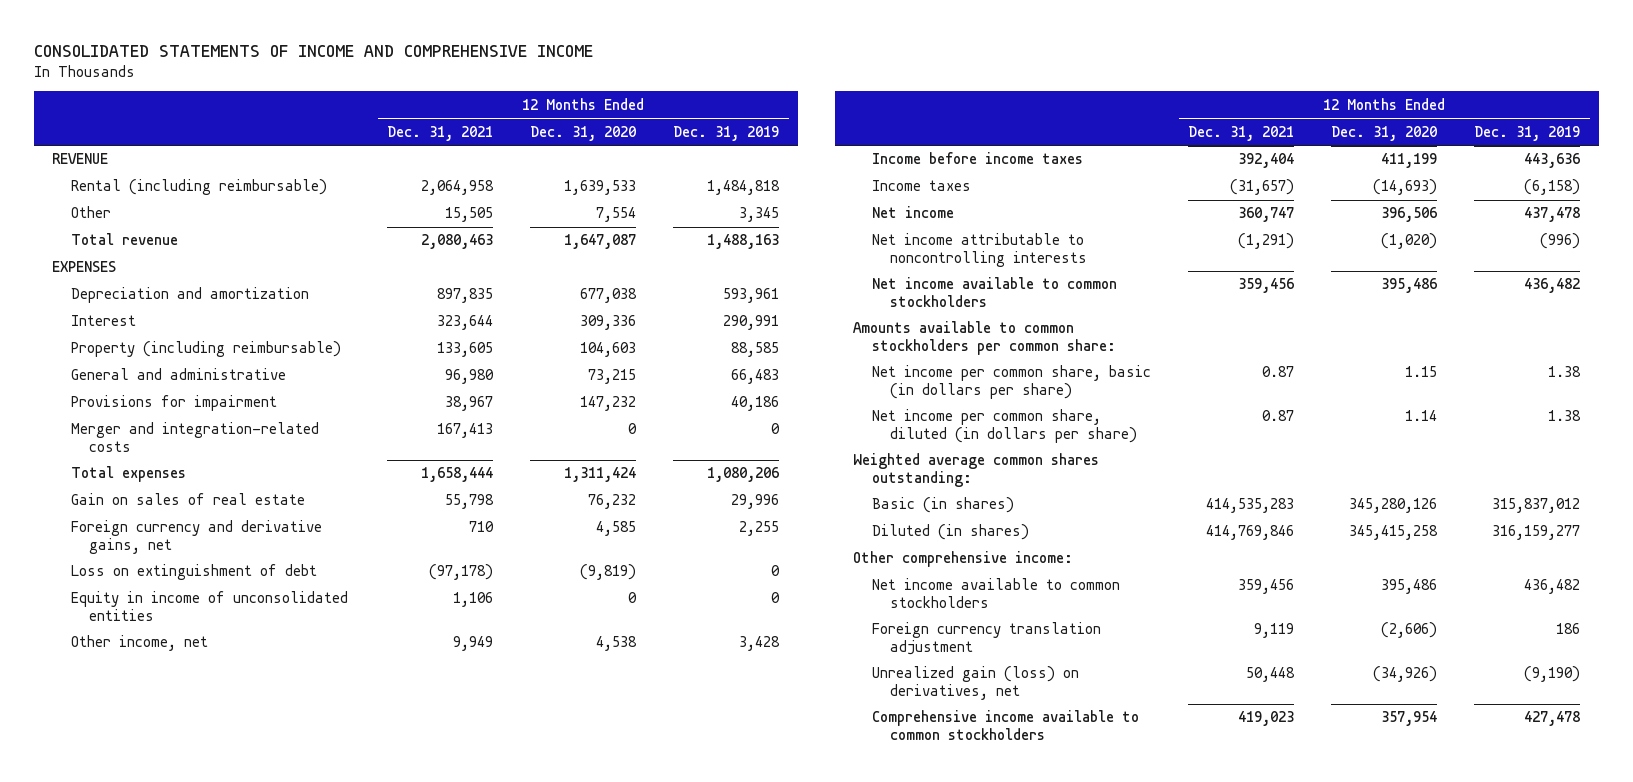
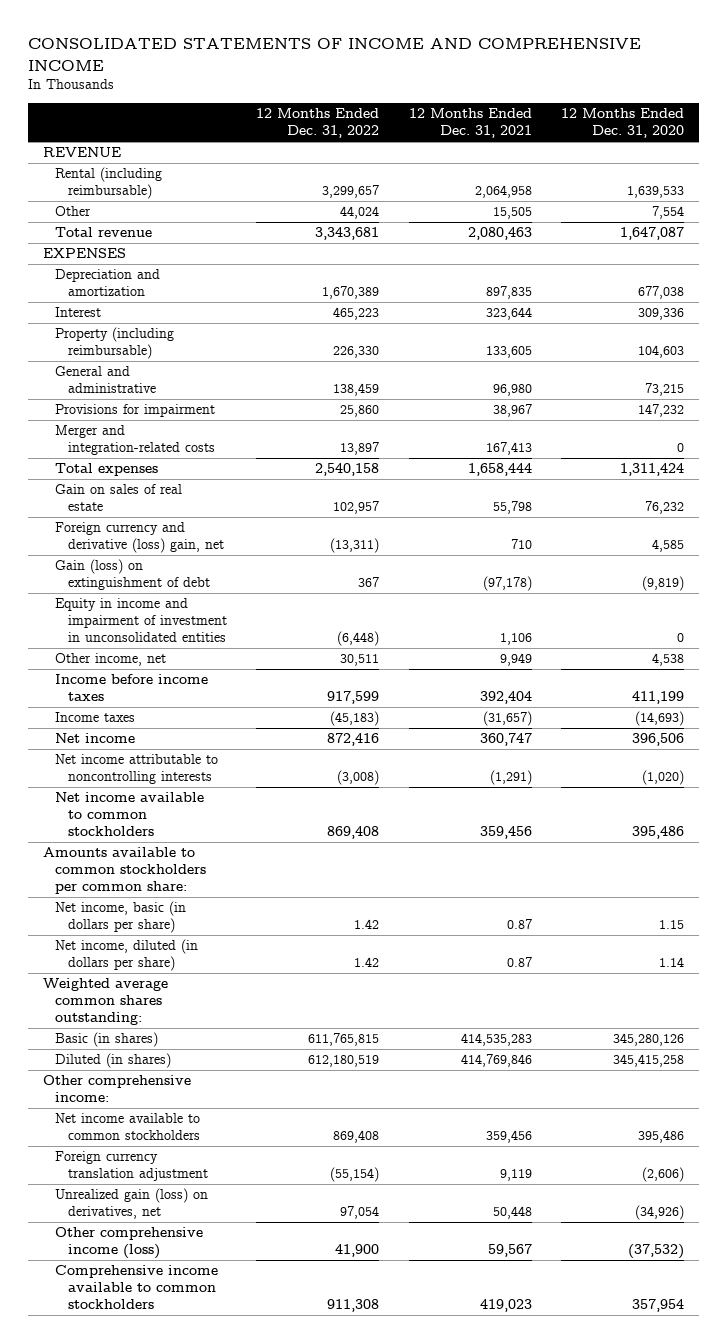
[673,125,780,141] Dec. 31, 2019 -> none
none -> [256,108,380,139] 12 Months Ended Dec. 31, 2022
[70,520,322,555] Foreign currency and derivative gains, net -> [55,522,224,554] Foreign currency and derivative (loss) gain, net
[70,564,317,581] Loss on extinguishment of debt -> [55,559,210,591] Gain (loss) on extinguishment of debt
[70,591,348,622] Equity in income of unconsolidated entities -> [55,598,227,643] Equity in income and impairment of investment in unconsolidated entities
[871,365,1151,400] Net income per common share, basic (in dollars per share) -> [55,901,187,934] Net income, basic (in dollars per share)
[871,409,1138,444] Net income per common share, diluted (in dollars per share) -> [55,939,199,972] Net income, diluted (in dollars per share)
none -> [55,1227,204,1260] Other comprehensive income (loss)

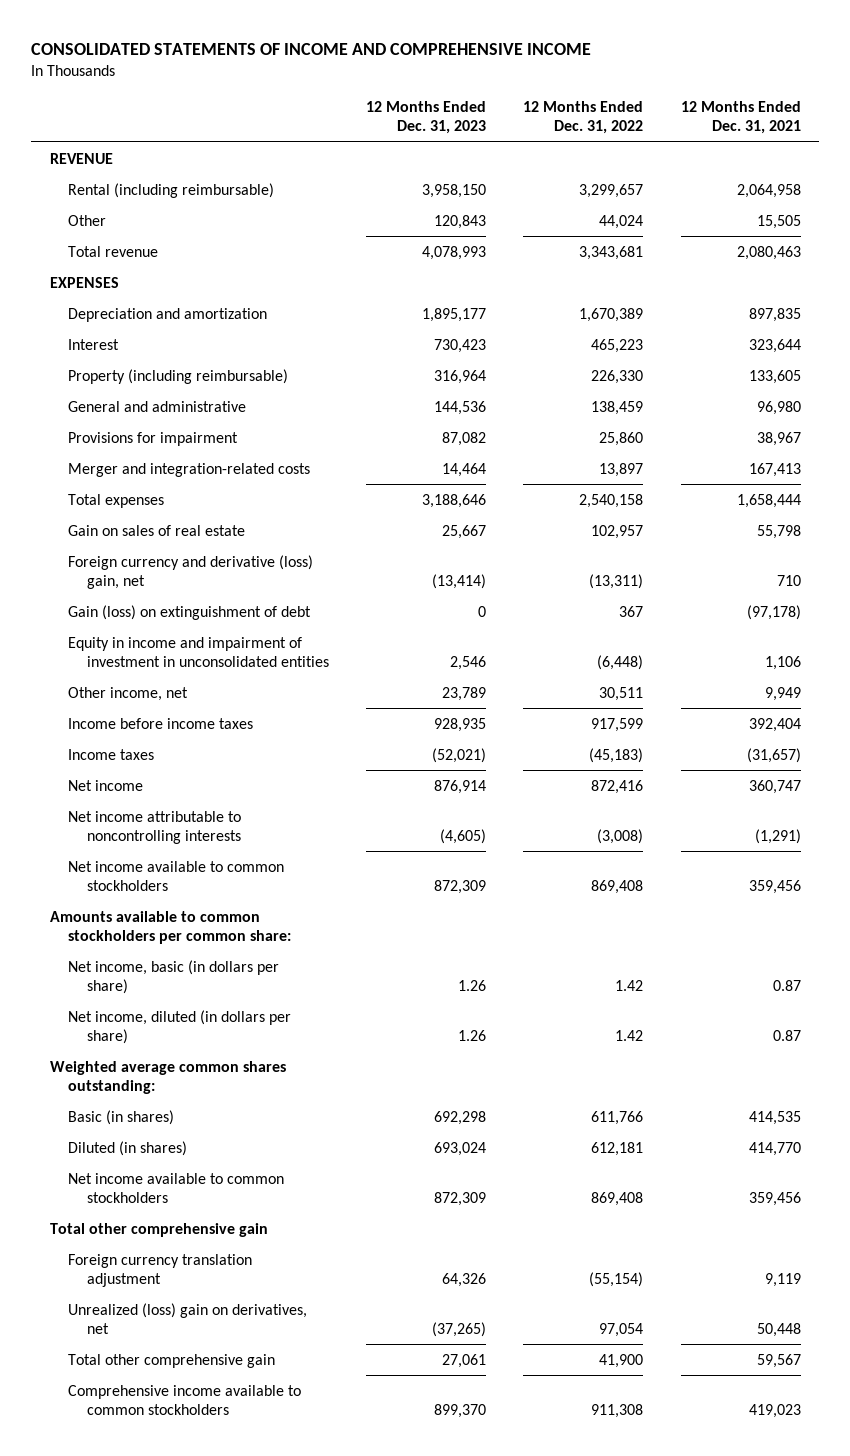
[560,108,684,139] 12 Months Ended Dec. 31, 2020 -> none
none -> [366,101,487,135] 12 Months Ended Dec. 31, 2023
[42,1075,191,1103] Other comprehensive income: -> none
[308,1033,380,1047] 611,765,815 -> [591,1110,644,1125] 611,766
[460,1033,532,1047] 414,535,283 -> [748,1110,801,1125] 414,535
[308,1055,380,1068] 612,180,519 -> [591,1141,644,1156] 612,181
[460,1054,532,1068] 414,769,846 -> [748,1141,801,1156] 414,770
none -> [49,1222,268,1237] Total other comprehensive gain
[55,1188,209,1220] Unrealized gain (loss) on derivatives, net -> [68,1302,308,1334] Unrealized (loss) gain on derivatives, net
[55,1227,204,1260] Other comprehensive income (loss) -> [68,1353,276,1368] Total other comprehensive gain

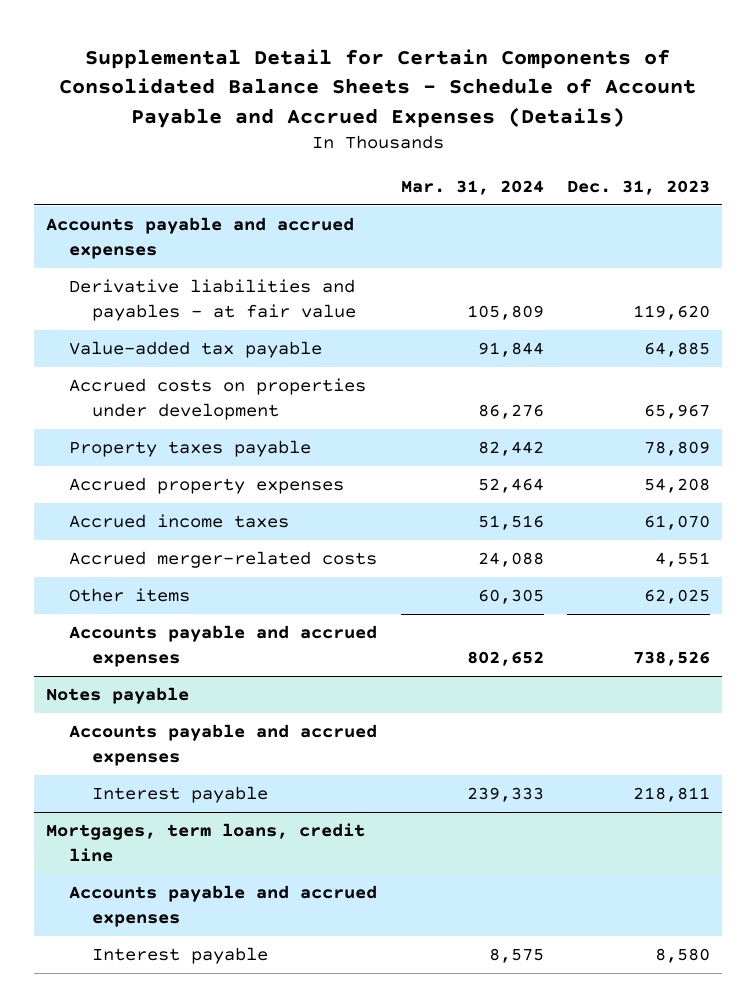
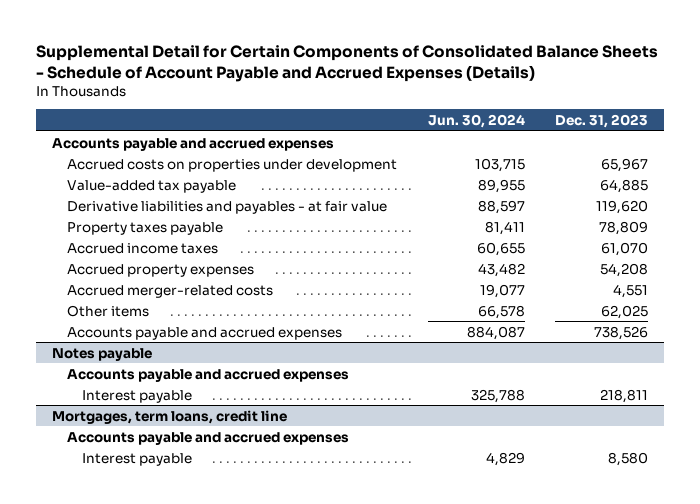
[400,179,544,195] Mar. 31, 2024 -> none
none -> [427,113,525,128] Jun. 30, 2024
[69,341,323,359] Value-added tax payable -> [66,179,236,193] Value-added tax payable
[69,279,357,321] Derivative liabilities and payables - at fair value -> [66,200,387,214] Derivative liabilities and payables - at fair value
[69,477,345,495] Accrued property expenses -> [66,263,254,277] Accrued property expenses

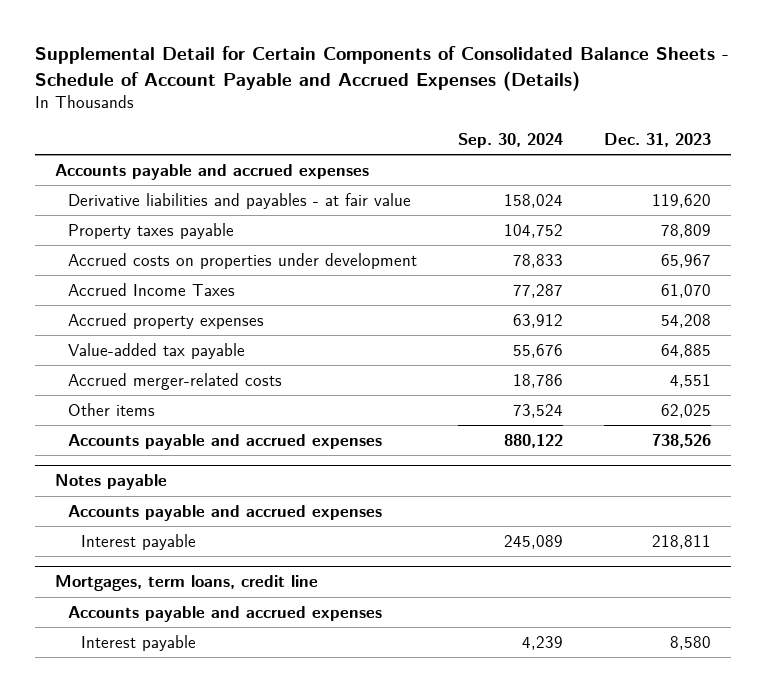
[427,113,525,128] Jun. 30, 2024 -> none
none -> [457,132,563,148] Sep. 30, 2024
[66,158,397,172] Accrued costs on properties under development -> [68,252,418,269] Accrued costs on properties under development
[66,242,218,254] Accrued income taxes -> [68,282,236,296] Accrued Income Taxes
[66,179,236,193] Value-added tax payable -> [68,342,246,359] Value-added tax payable

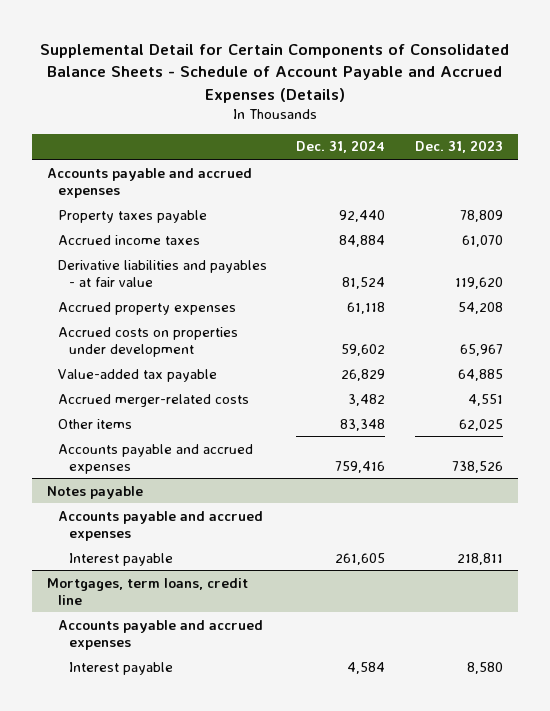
[457,132,563,148] Sep. 30, 2024 -> none
none -> [296,140,386,154] Dec. 31, 2024
[68,282,236,296] Accrued Income Taxes -> [57,234,200,245] Accrued income taxes
[68,192,412,209] Derivative liabilities and payables - at fair value -> [57,259,267,287] Derivative liabilities and payables - at fair value
[68,252,418,269] Accrued costs on properties under development -> [57,326,238,357] Accrued costs on properties under development

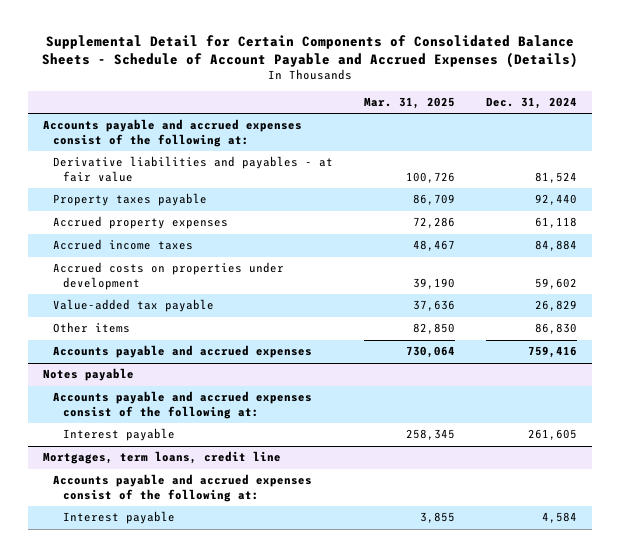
[414,140,503,154] Dec. 31, 2023 -> none
none -> [363,97,455,110] Mar. 31, 2025
[46,167,252,198] Accounts payable and accrued expenses -> [42,119,302,148] Accounts payable and accrued expenses consist of the following at:
[57,209,207,223] Property taxes payable -> [52,193,207,207] Property taxes payable
[57,234,200,245] Accrued income taxes -> [52,239,193,251] Accrued income taxes
[57,393,249,407] Accrued merger-related costs -> none
[340,418,386,431] 83,348 -> [534,323,577,335] 86,830
[57,510,263,541] Accounts payable and accrued expenses -> [52,391,312,420] Accounts payable and accrued expenses consist of the following at:
[57,619,263,650] Accounts payable and accrued expenses -> [52,474,312,503] Accounts payable and accrued expenses consist of the following at:

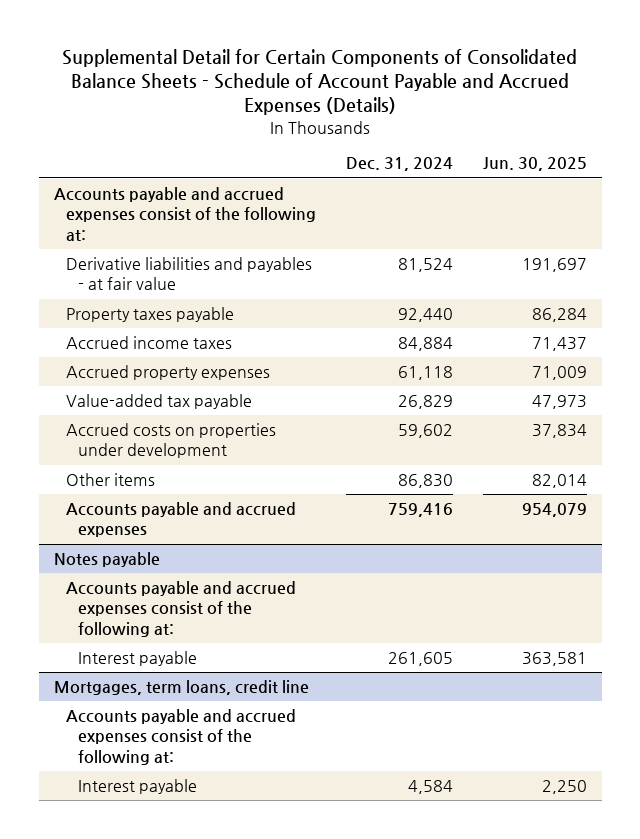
[363,97,455,110] Mar. 31, 2025 -> none
none -> [482,157,587,172] Jun. 30, 2025
[52,216,228,230] Accrued property expenses -> [65,365,270,381] Accrued property expenses
[52,262,284,291] Accrued costs on properties under development -> [65,423,276,459] Accrued costs on properties under development

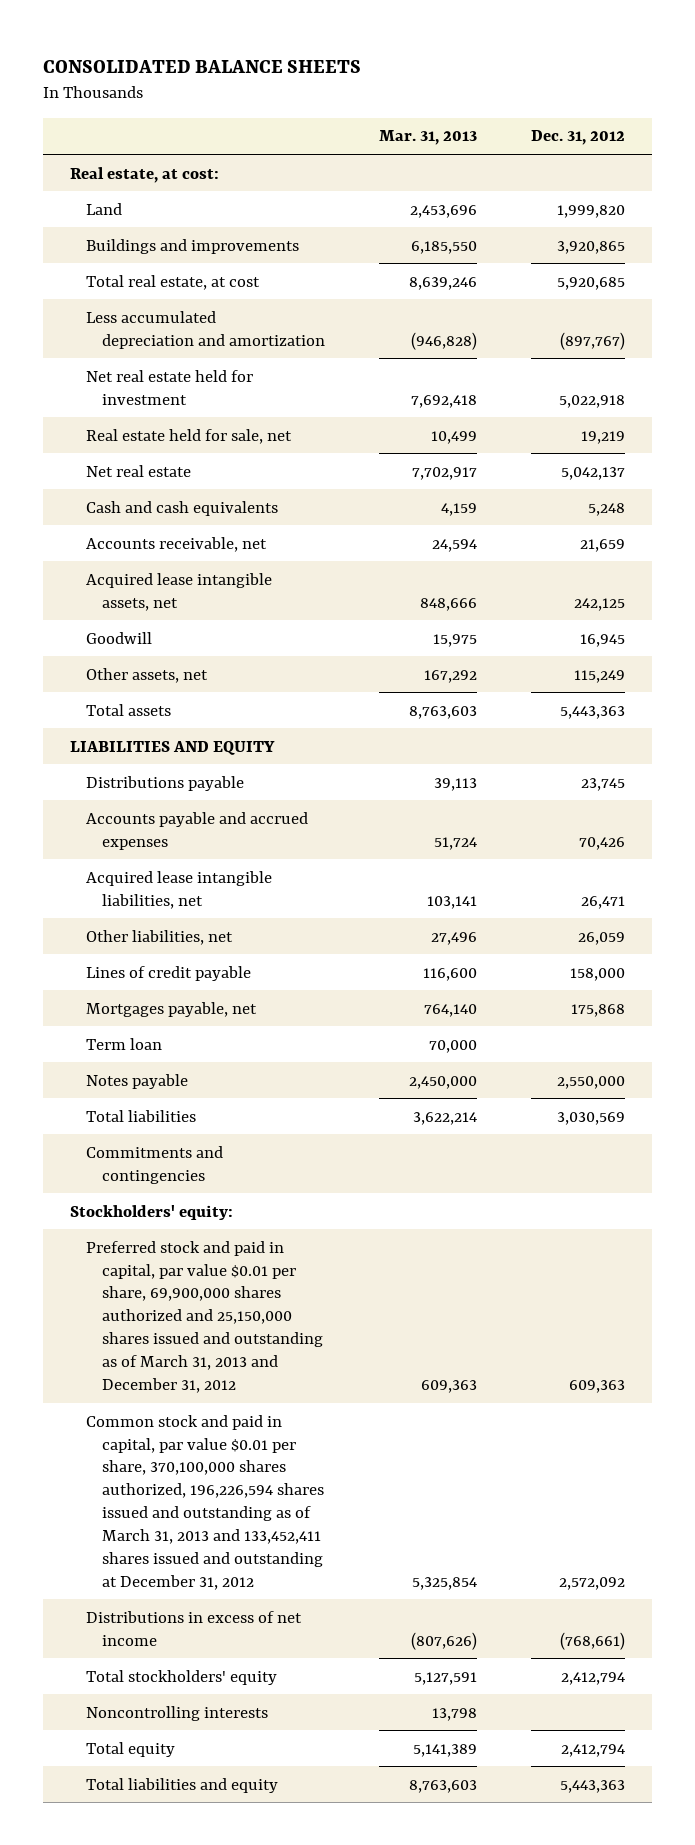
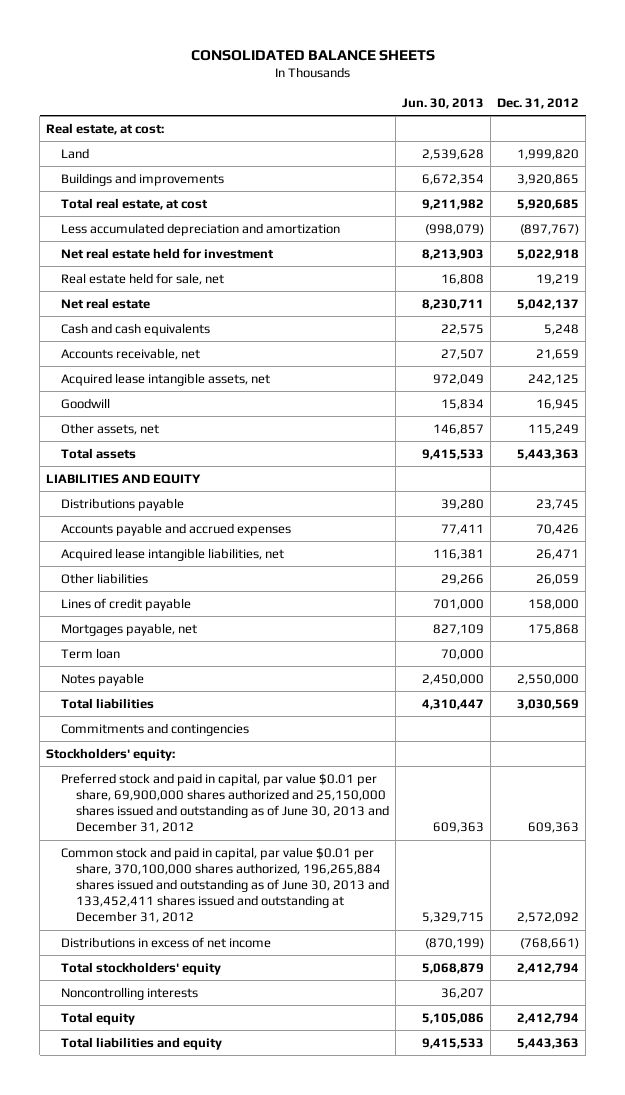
[379,130,478,146] Mar. 31, 2013 -> none
none -> [402,97,485,109] Jun. 30, 2013
[86,929,234,945] Other liabilities, net -> [61,572,149,584] Other liabilities
[86,1240,324,1393] Preferred stock and paid in capital, par value $0.01 per share, 69,900,000 shares authorized and 25,150,000 shares issued and outstanding as of March 31, 2013 and December 31, 2012 -> [61,772,390,834] Preferred stock and paid in capital, par value $0.01 per share, 69,900,000 shares authorized and 25,150,000 shares issued and outstanding as of June 30, 2013 and December 31, 2012
[86,1414,325,1590] Common stock and paid in capital, par value $0.01 per share, 370,100,000 shares authorized, 196,226,594 shares issued and outstanding as of March 31, 2013 and 133,452,411 shares issued and outstanding at December 31, 2012 -> [61,846,390,924] Common stock and paid in capital, par value $0.01 per share, 370,100,000 shares authorized, 196,265,884 shares issued and outstanding as of June 30, 2013 and 133,452,411 shares issued and outstanding at December 31, 2012

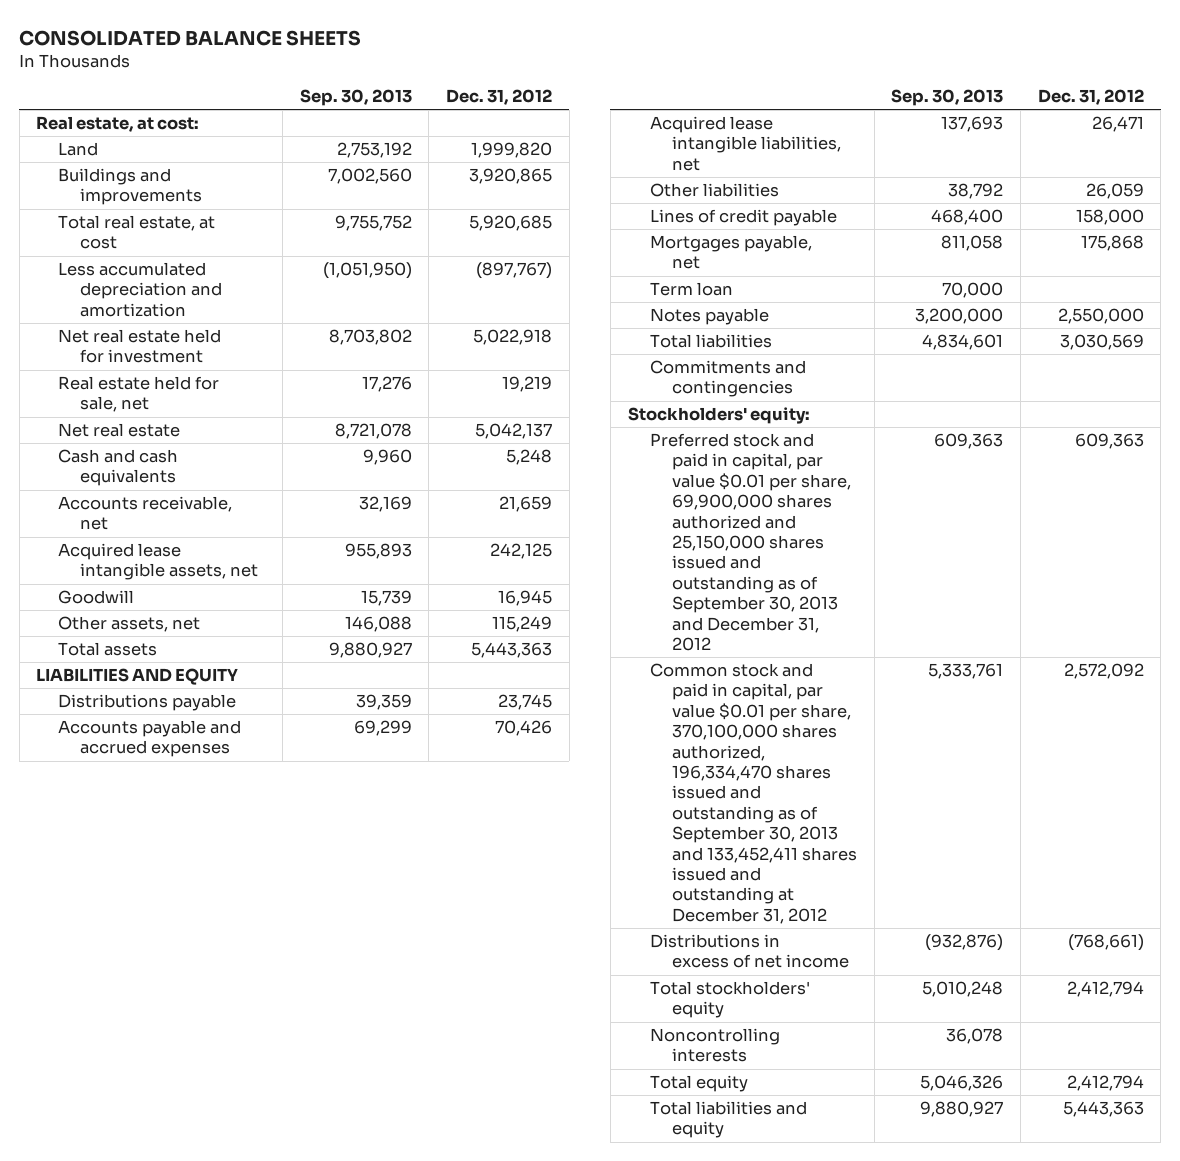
[402,97,485,109] Jun. 30, 2013 -> none
none -> [299,89,412,107] Sep. 30, 2013
[61,772,390,834] Preferred stock and paid in capital, par value $0.01 per share, 69,900,000 shares authorized and 25,150,000 shares issued and outstanding as of June 30, 2013 and December 31, 2012 -> [649,433,851,651] Preferred stock and paid in capital, par value $0.01 per share, 69,900,000 shares authorized and 25,150,000 shares issued and outstanding as of September 30, 2013 and December 31, 2012
[61,846,390,924] Common stock and paid in capital, par value $0.01 per share, 370,100,000 shares authorized, 196,265,884 shares issued and outstanding as of June 30, 2013 and 133,452,411 shares issued and outstanding at December 31, 2012 -> [649,663,857,924] Common stock and paid in capital, par value $0.01 per share, 370,100,000 shares authorized, 196,334,470 shares issued and outstanding as of September 30, 2013 and 133,452,411 shares issued and outstanding at December 31, 2012

